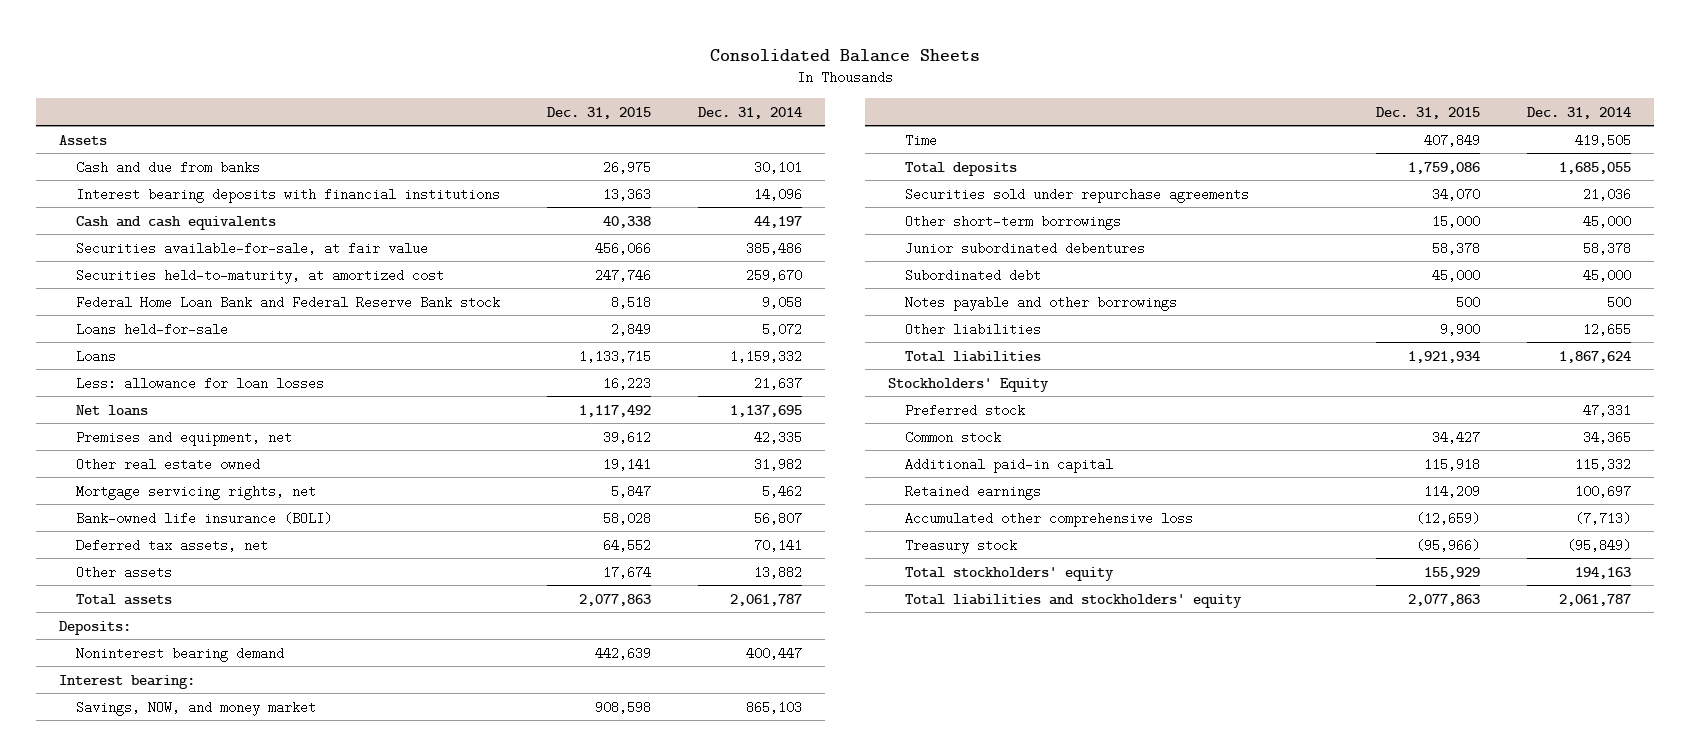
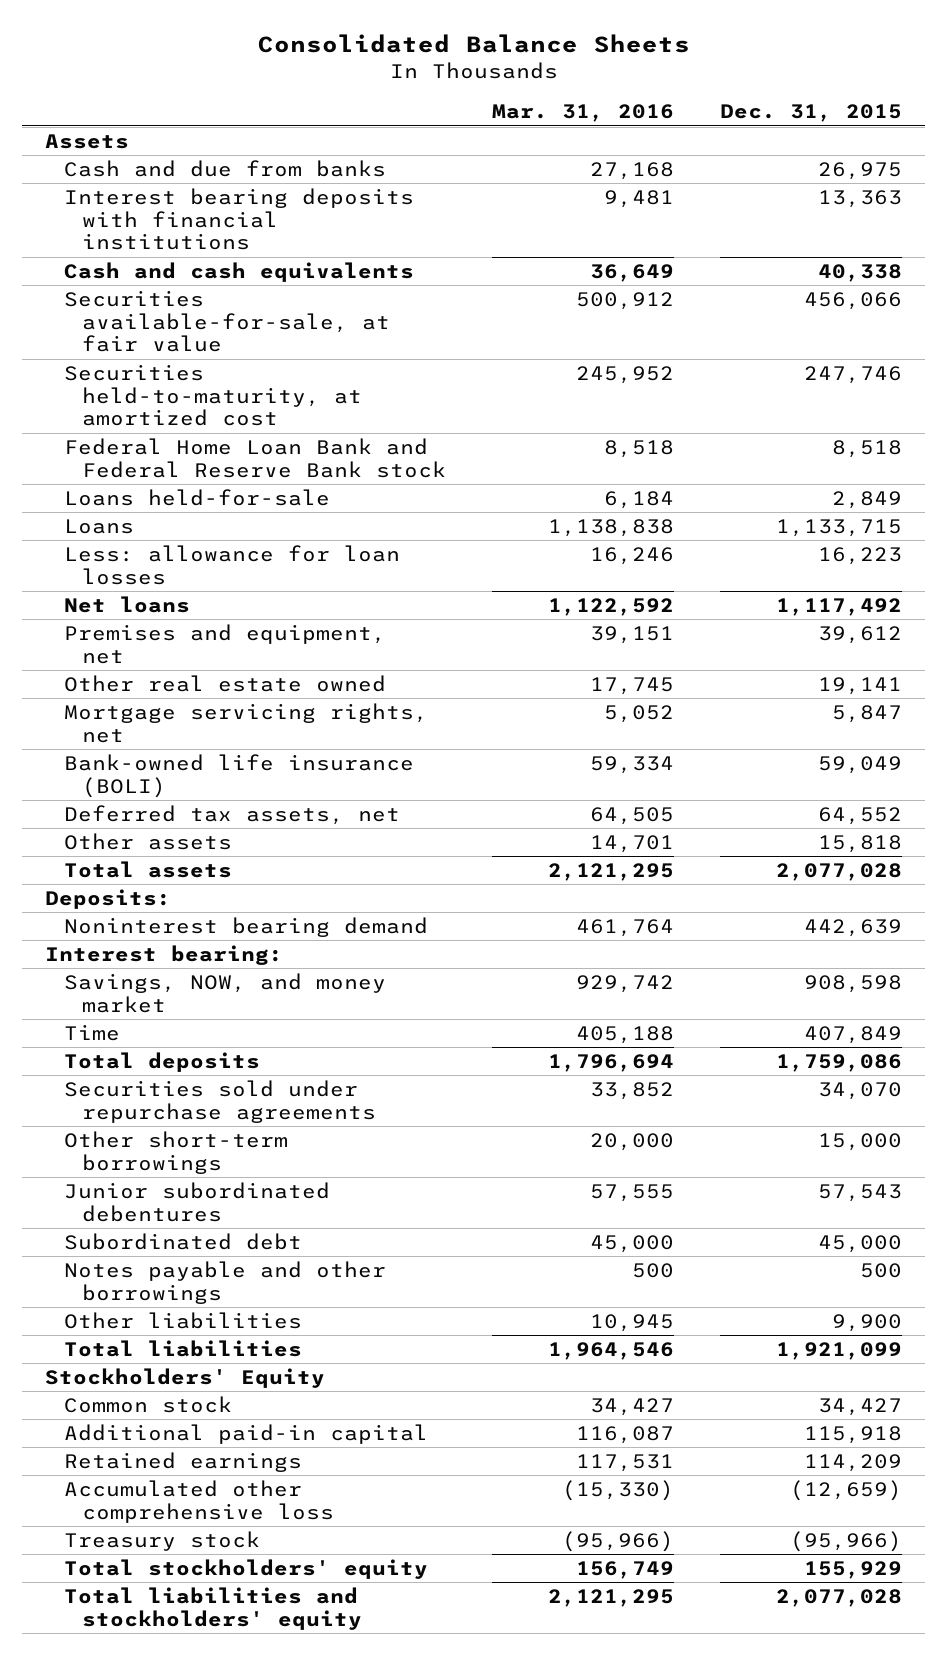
[697,106,802,119] Dec. 31, 2014 -> none
none -> [492,104,675,123] Mar. 31, 2016
[603,511,652,525] 58,028 -> [818,755,903,774] 59,049
[603,565,652,579] 17,674 -> [818,834,903,853] 15,818
[579,593,652,606] 2,077,863 -> [776,862,903,881] 2,077,028
[1432,241,1481,255] 58,378 -> [818,1183,903,1202] 57,543
[1408,350,1481,363] 1,921,934 -> [776,1341,903,1360] 1,921,099
[905,403,1026,417] Preferred stock -> none
[1408,593,1481,606] 2,077,863 -> [776,1588,903,1607] 2,077,028

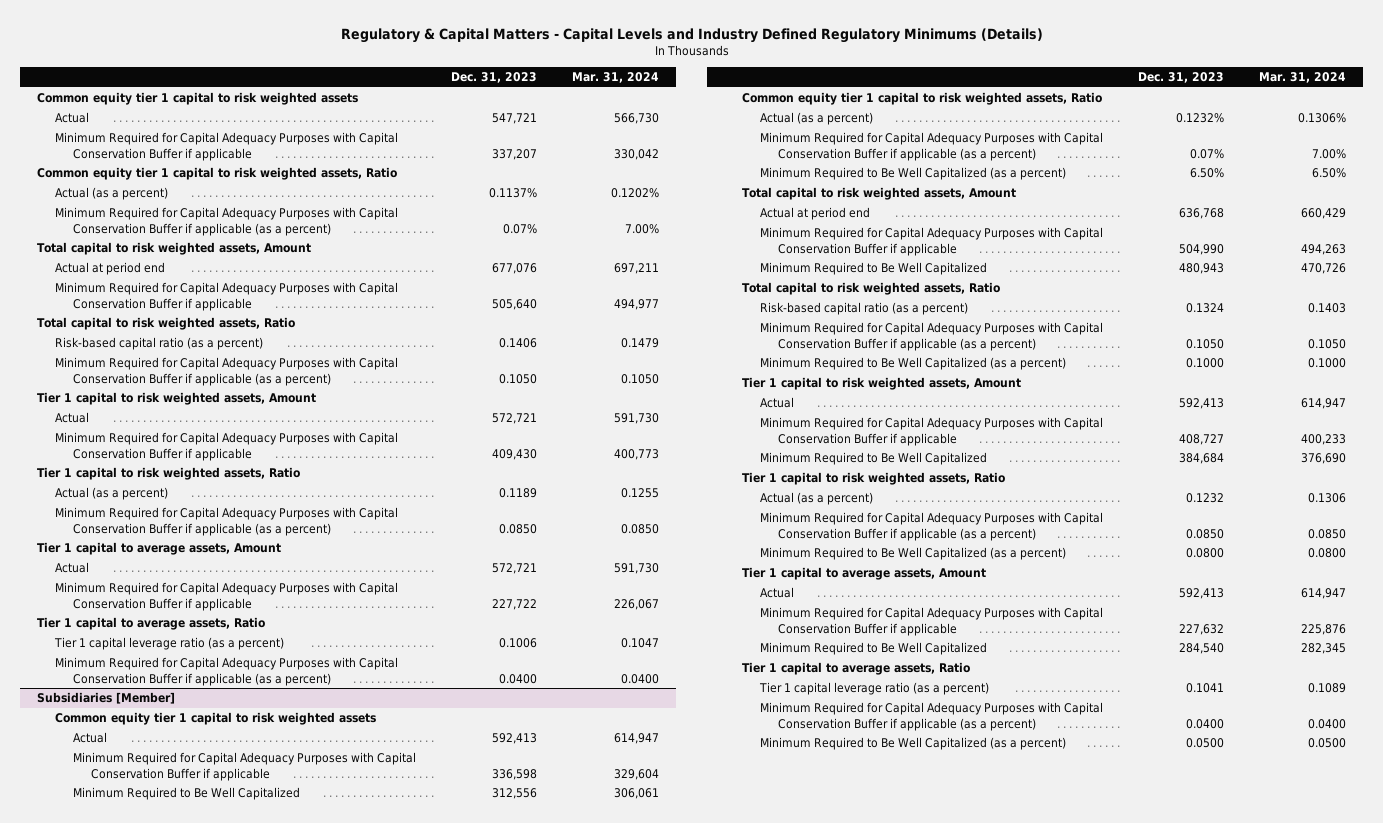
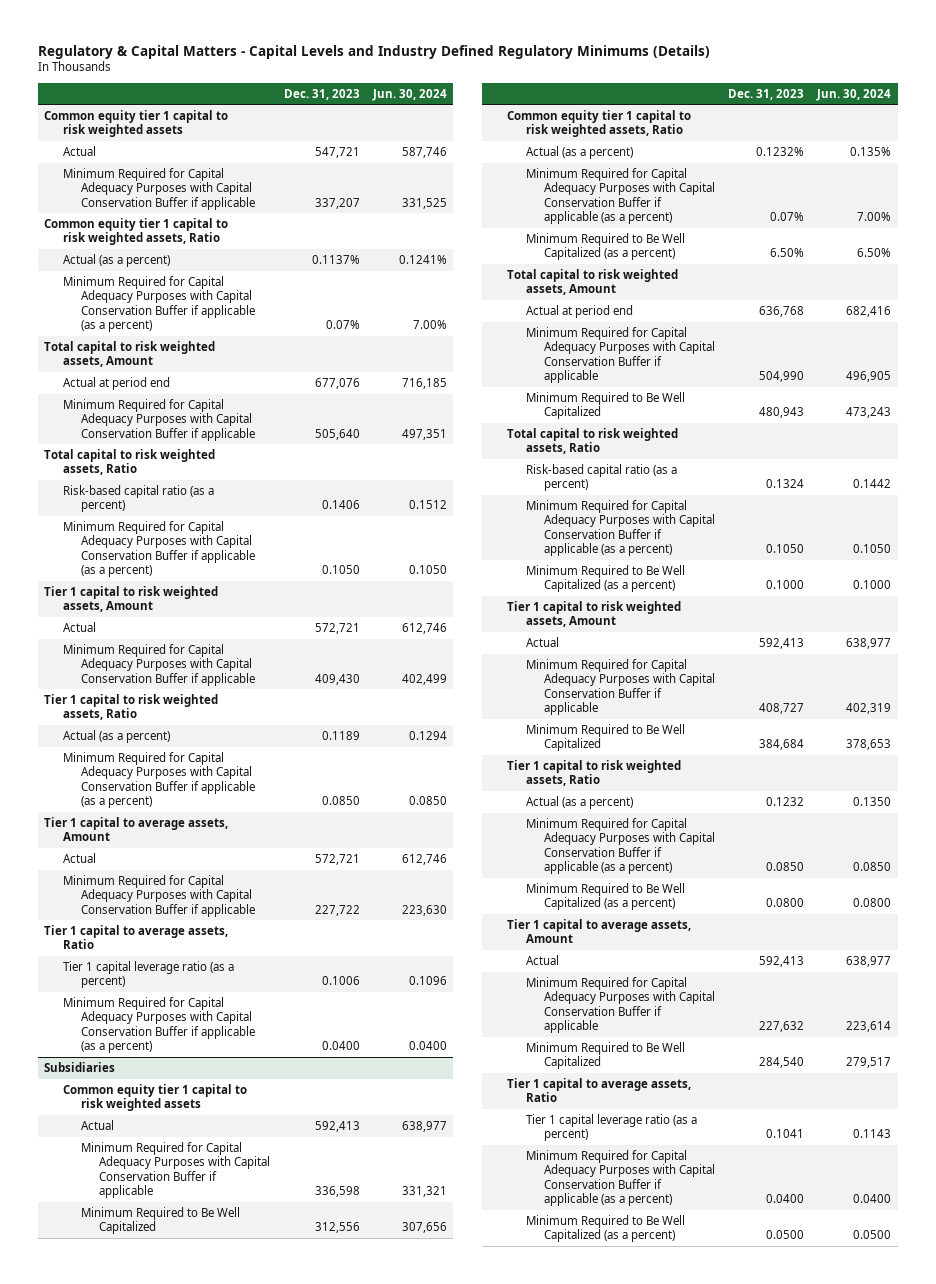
[571,72,659,84] Mar. 31, 2024 -> none
none -> [371,88,447,101] Jun. 30, 2024
[37,692,176,705] Subsidiaries [Member] -> [44,1061,116,1072] Subsidiaries

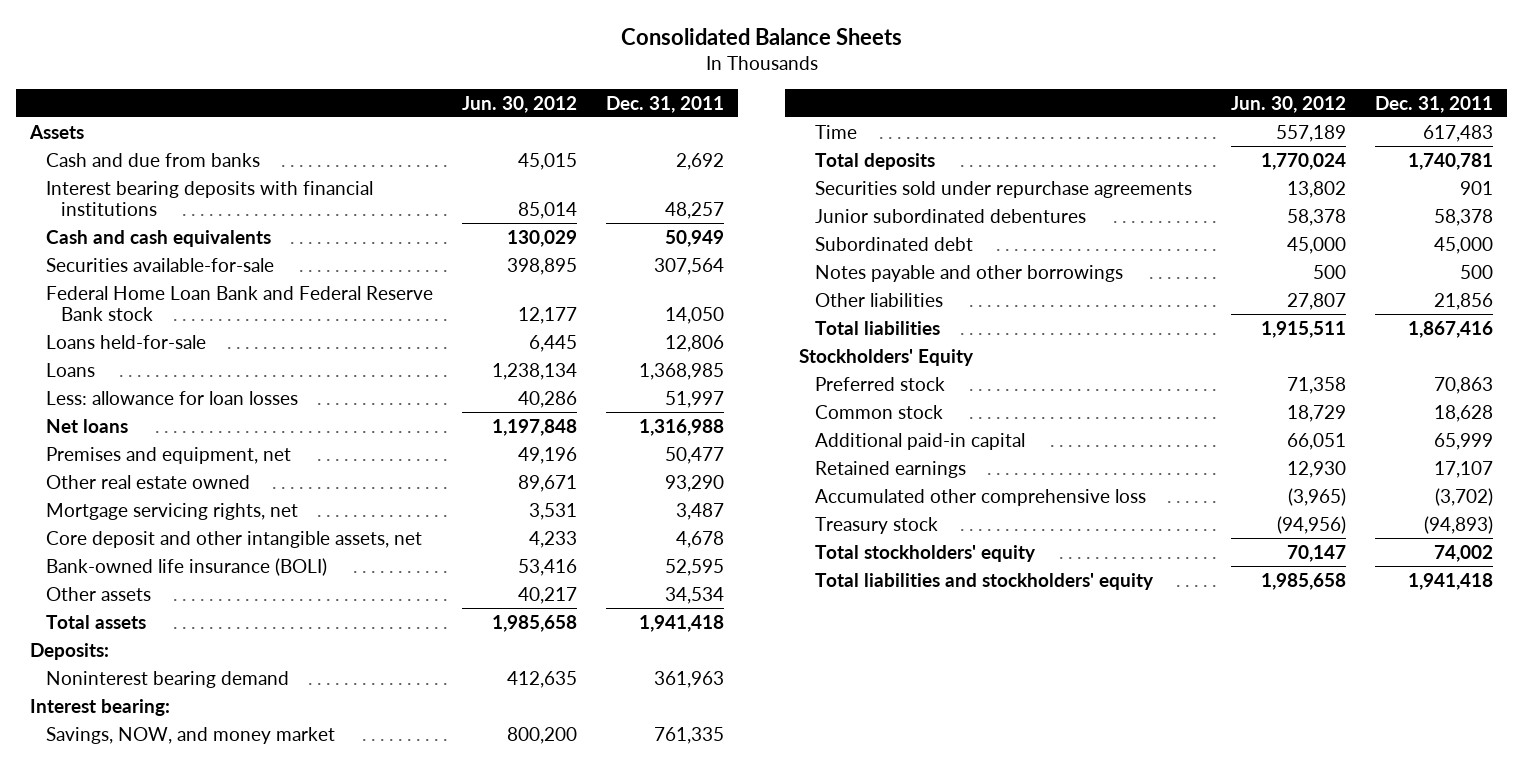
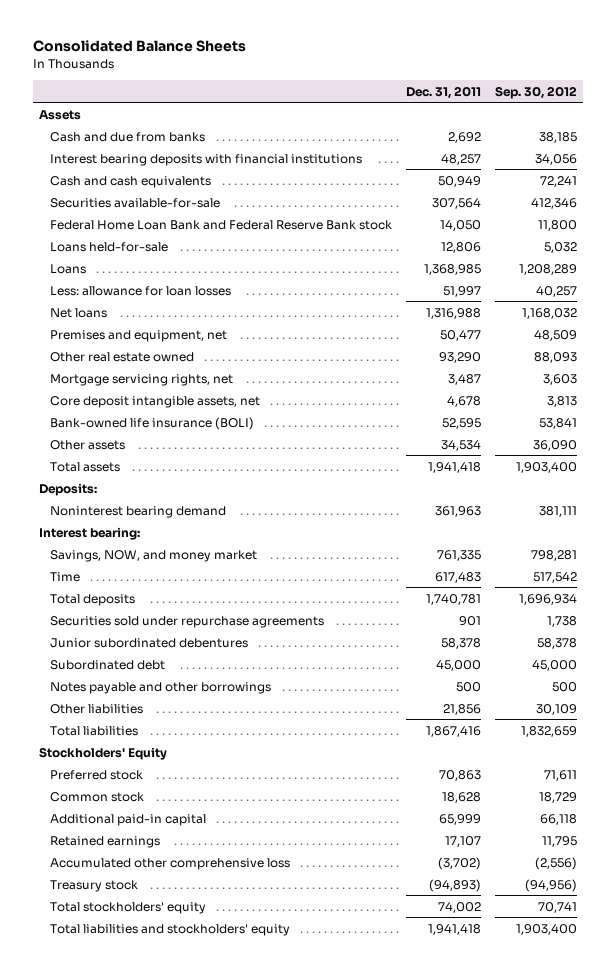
[461,95,577,113] Jun. 30, 2012 -> none
none -> [494,85,577,99] Sep. 30, 2012
[45,530,422,548] Core deposit and other intangible assets, net -> [50,395,261,408] Core deposit intangible assets, net

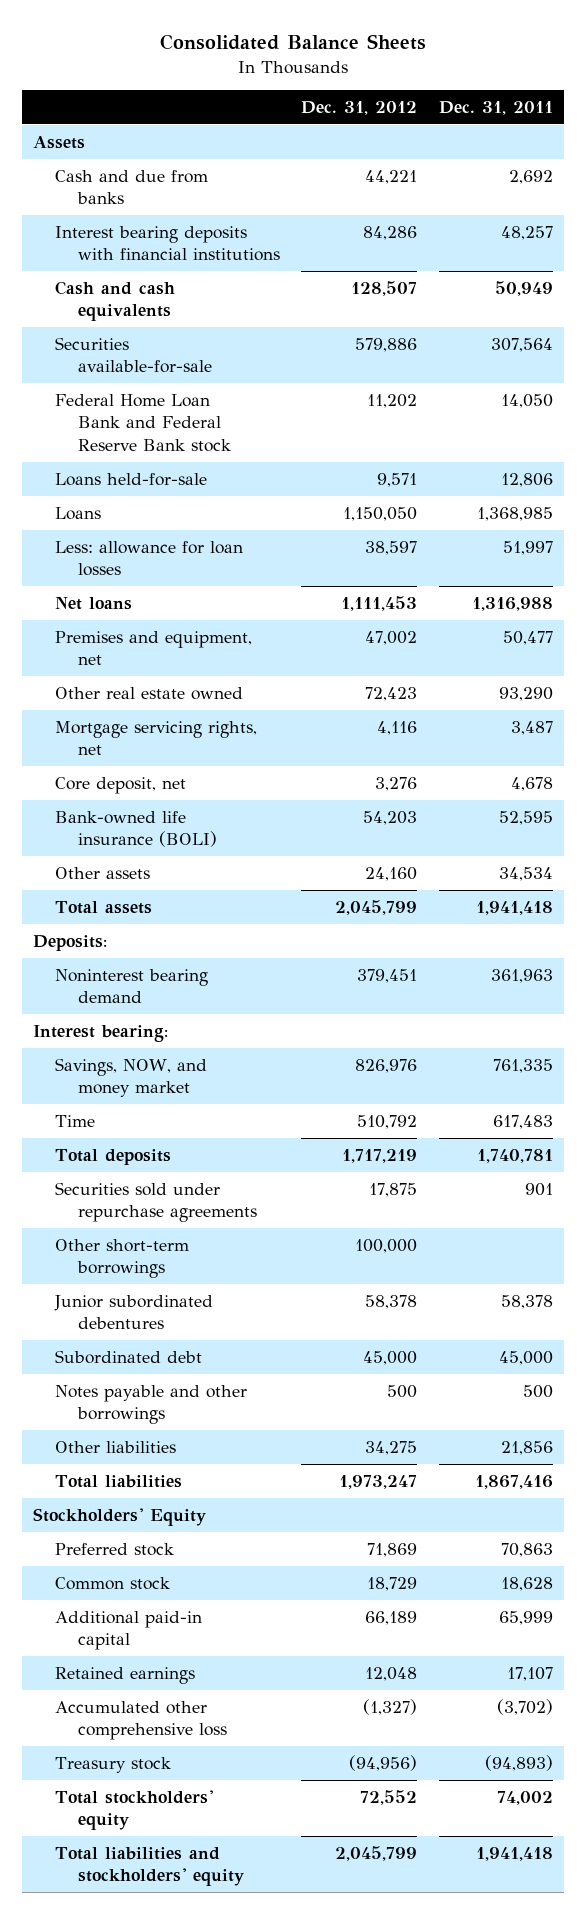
[494,85,577,99] Sep. 30, 2012 -> none
none -> [301,100,418,115] Dec. 31, 2012
[50,395,261,408] Core deposit intangible assets, net -> [55,776,187,794] Core deposit, net
none -> [55,1238,190,1279] Other short-term borrowings

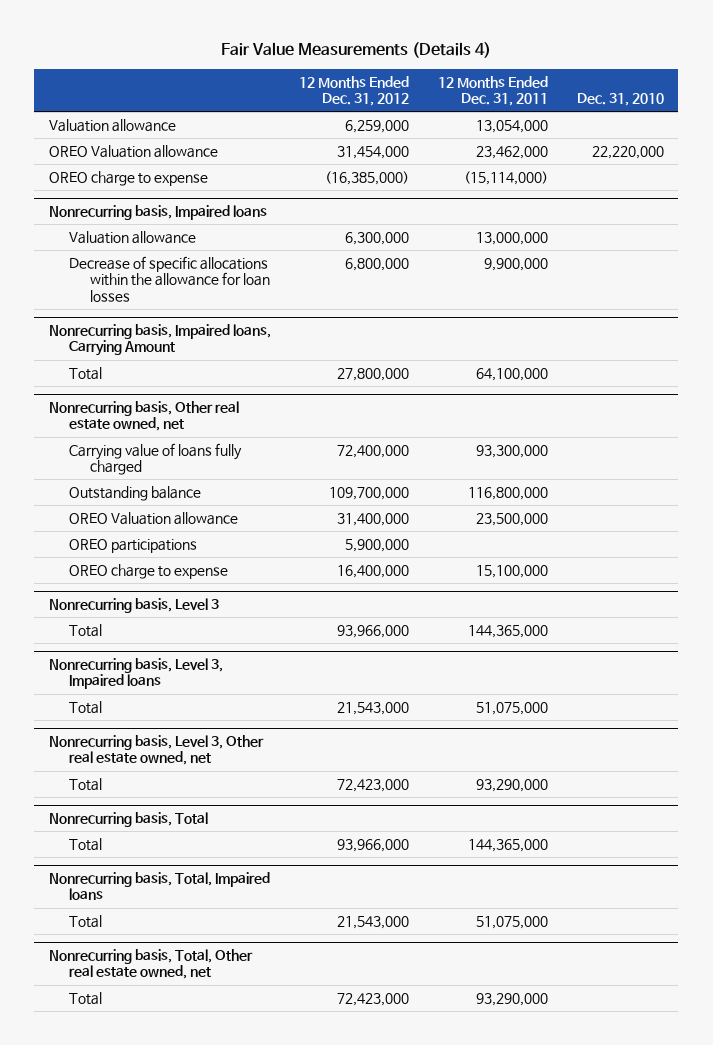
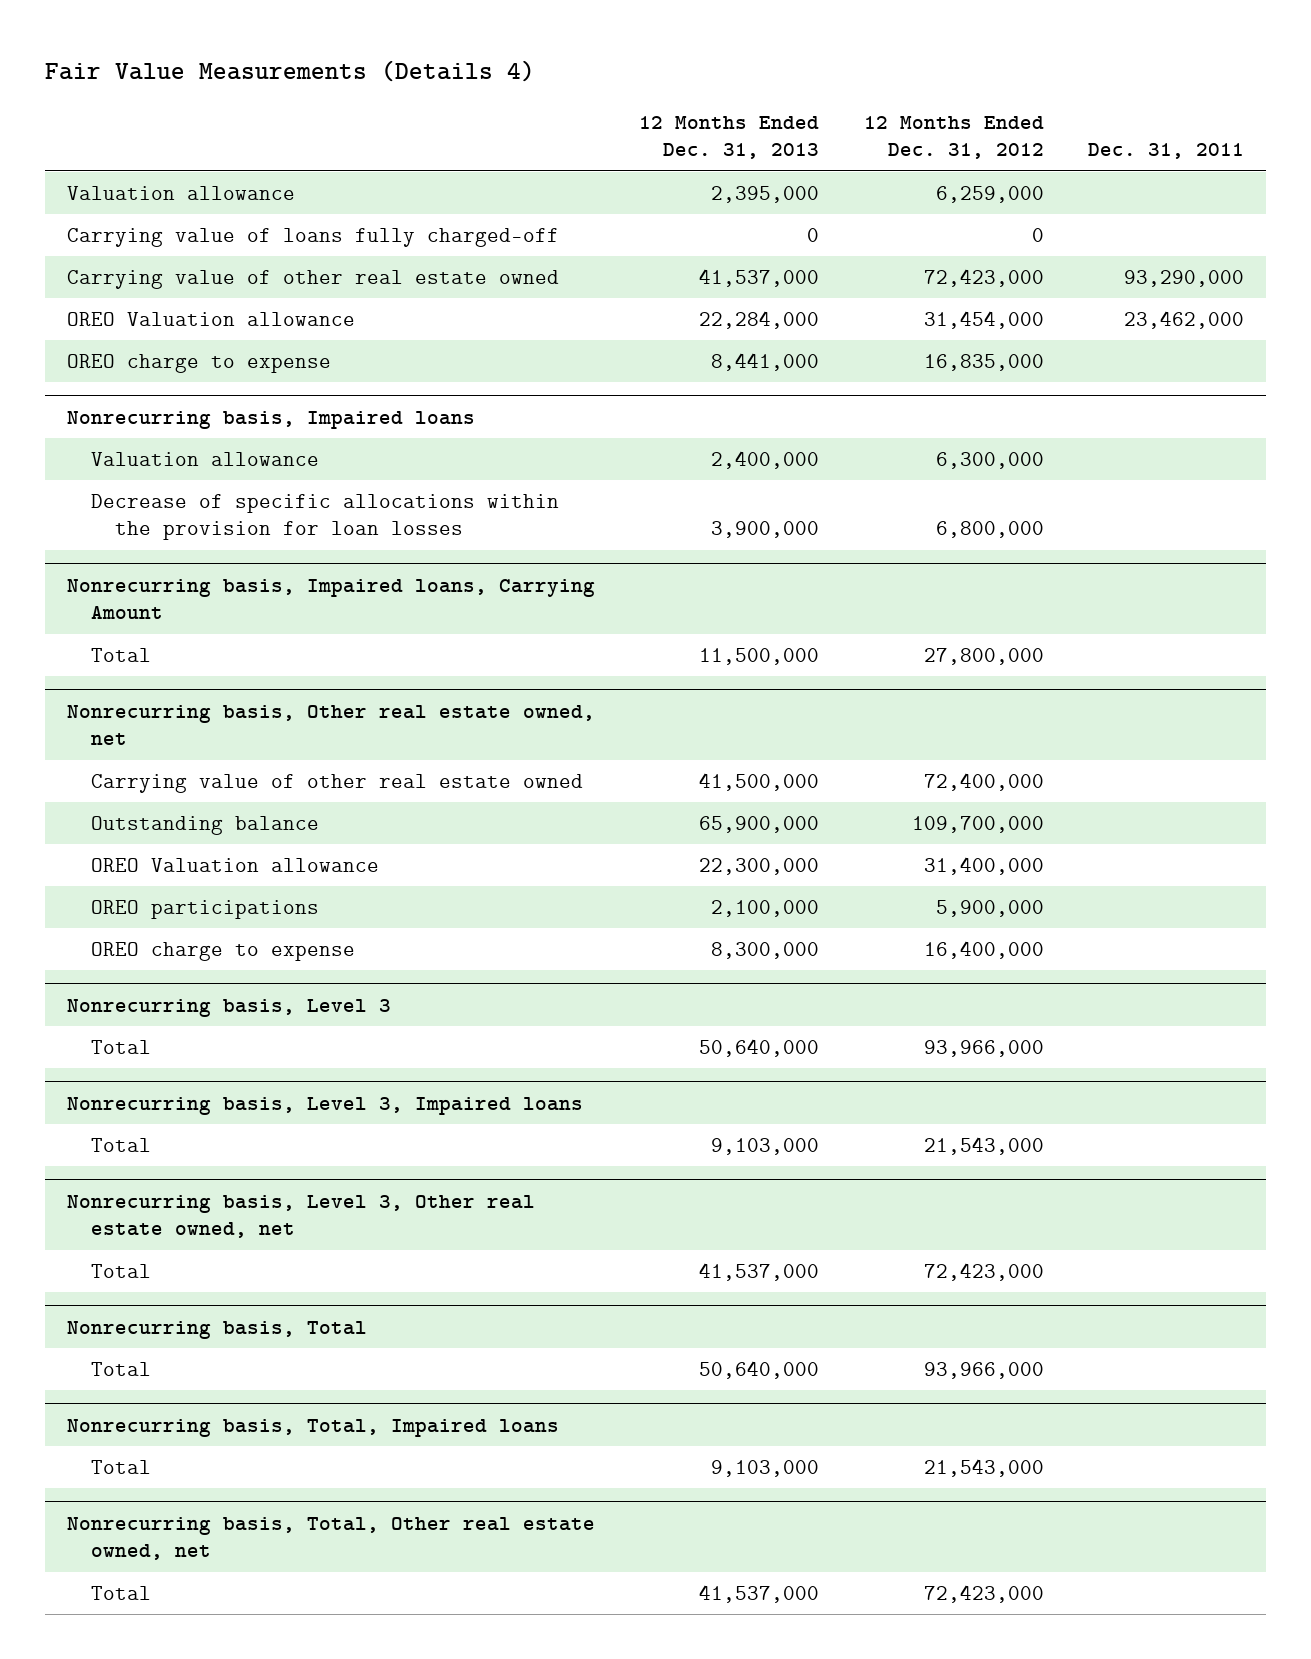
[438,75,549,106] 12 Months Ended Dec. 31, 2011 -> none
[576,92,664,106] Dec. 31, 2010 -> none
none -> [639,115,820,160] 12 Months Ended Dec. 31, 2013
none -> [1088,143,1245,160] Dec. 31, 2011
none -> [67,227,560,247] Carrying value of loans fully charged-off
none -> [67,269,560,289] Carrying value of other real estate owned
[325,170,410,185] (16,385,000) -> [923,353,1044,371] 16,835,000
[69,255,271,302] Decrease of specific allocations within the allowance for loan losses -> [90,493,559,541] Decrease of specific allocations within the provision for loan losses
[69,442,243,476] Carrying value of loans fully charged -> [90,773,583,793] Carrying value of other real estate owned

